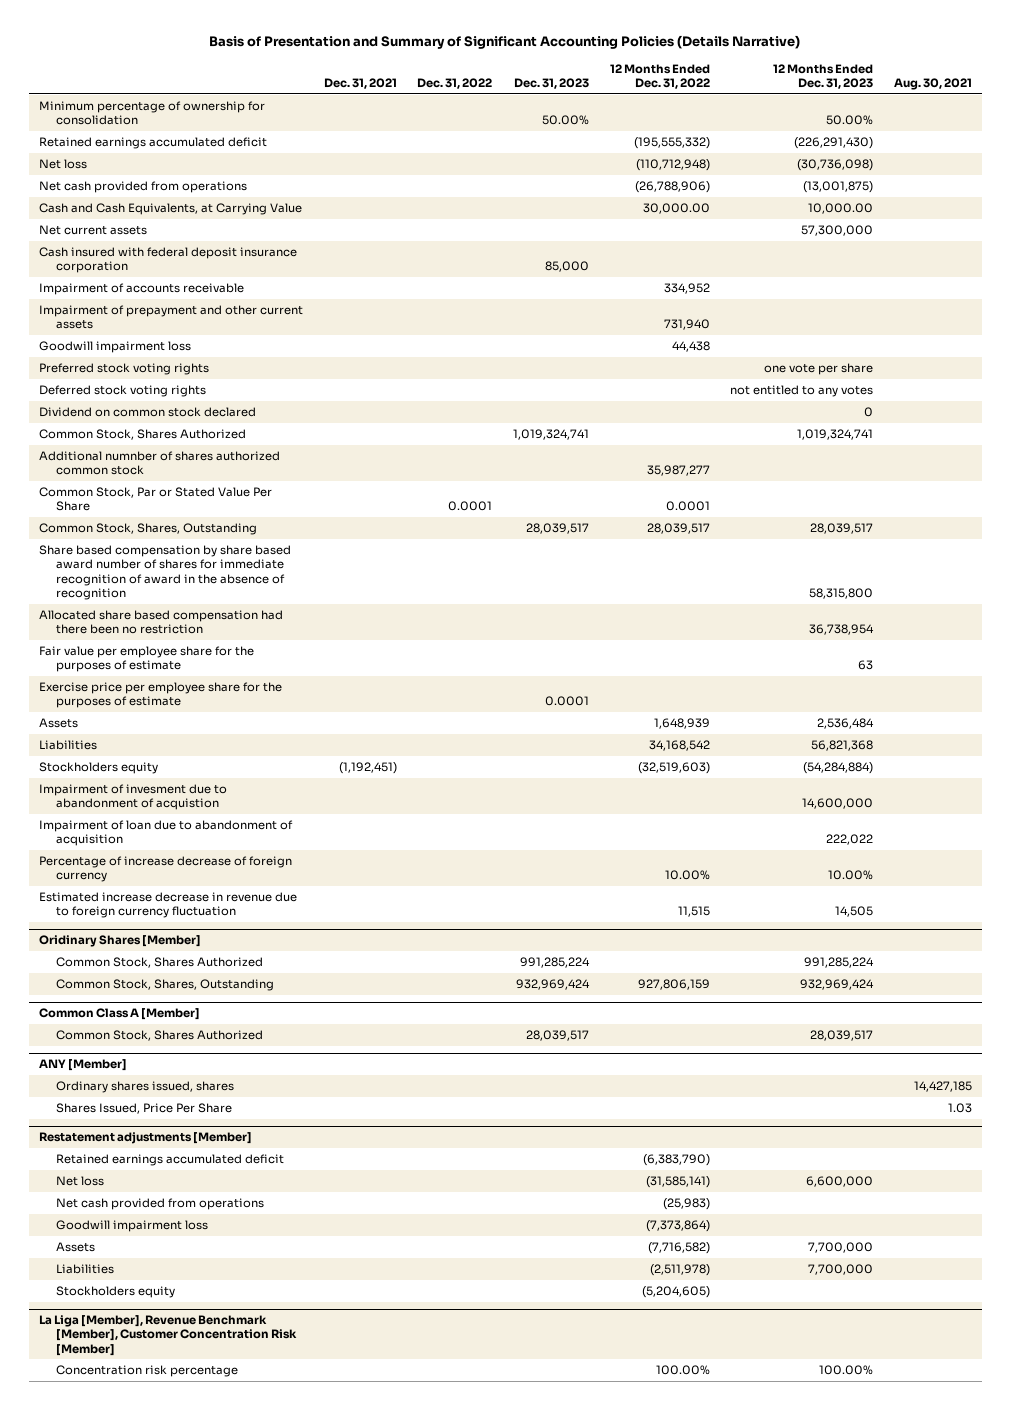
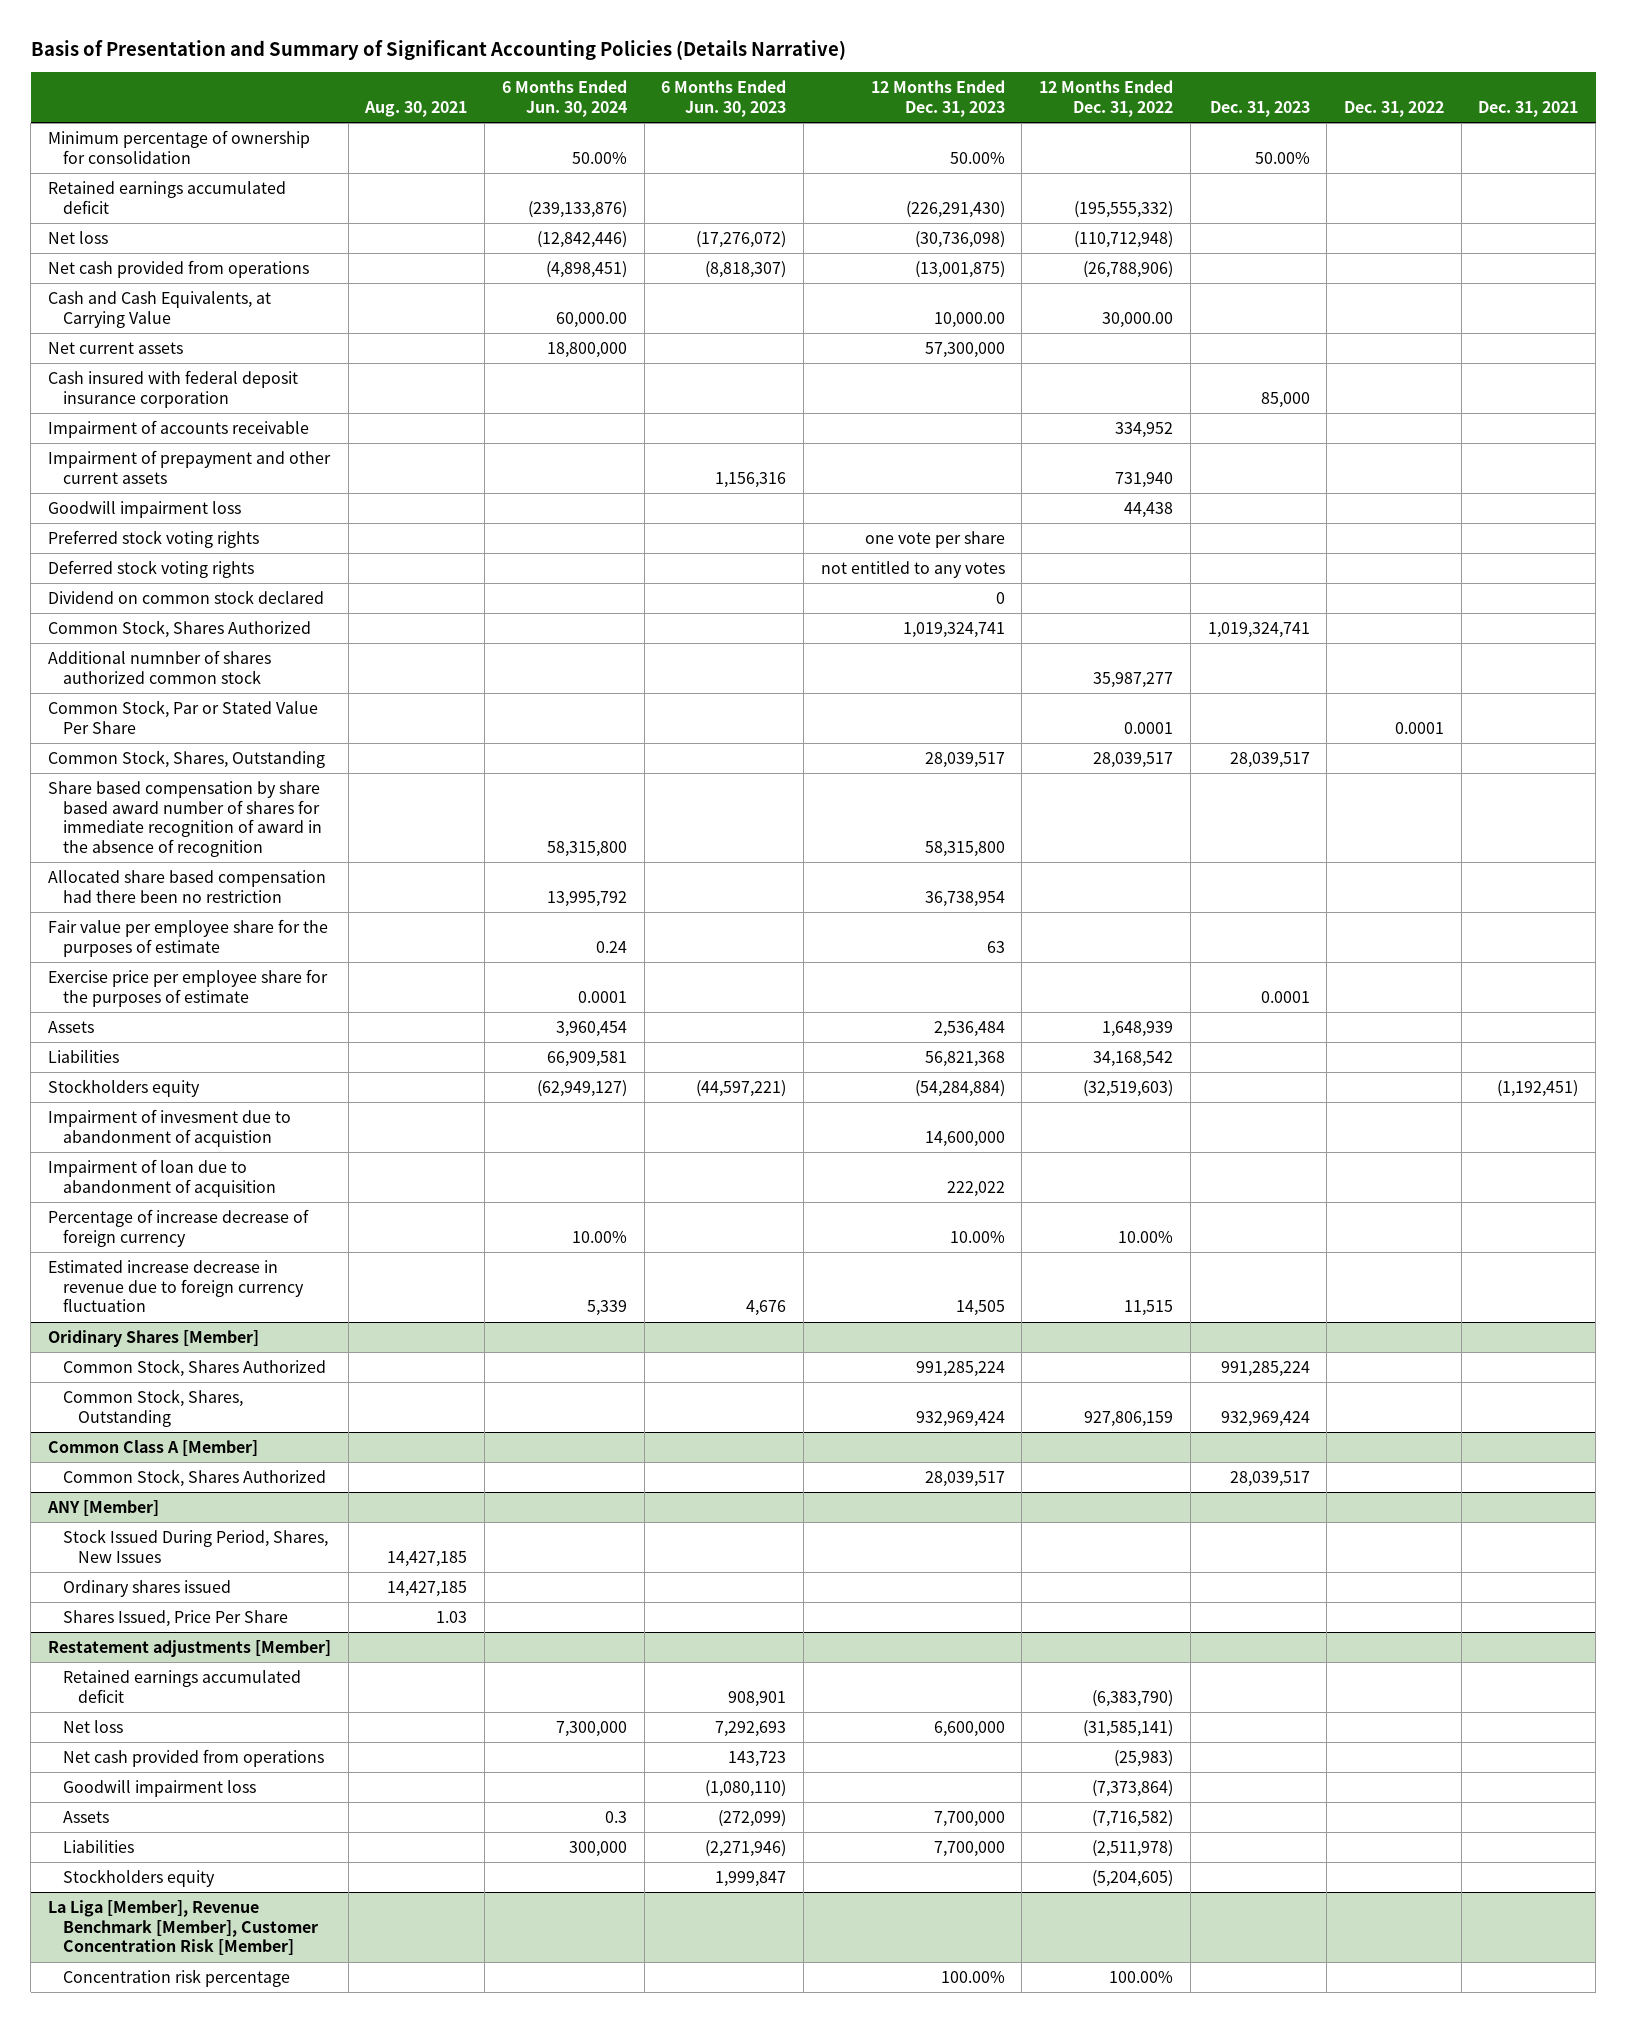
none -> [501,80,627,117] 6 Months Ended Jun. 30, 2024
none -> [661,80,787,117] 6 Months Ended Jun. 30, 2023
[55,1080,234,1093] Ordinary shares issued, shares -> [63,1529,329,1563] Stock Issued During Period, Shares, New Issues
none -> [63,1580,232,1598] Ordinary shares issued

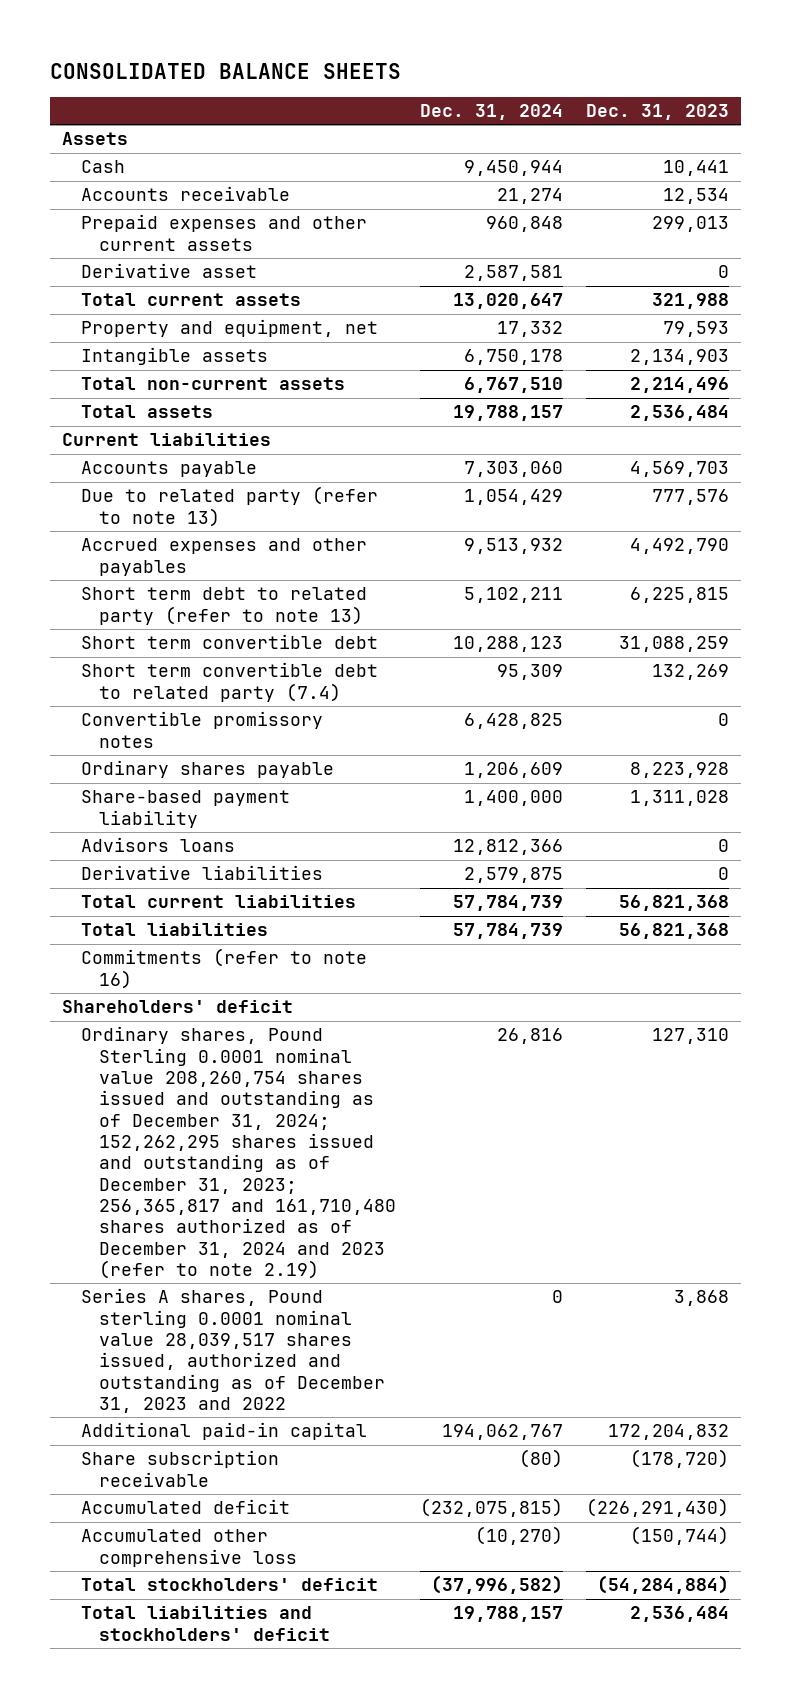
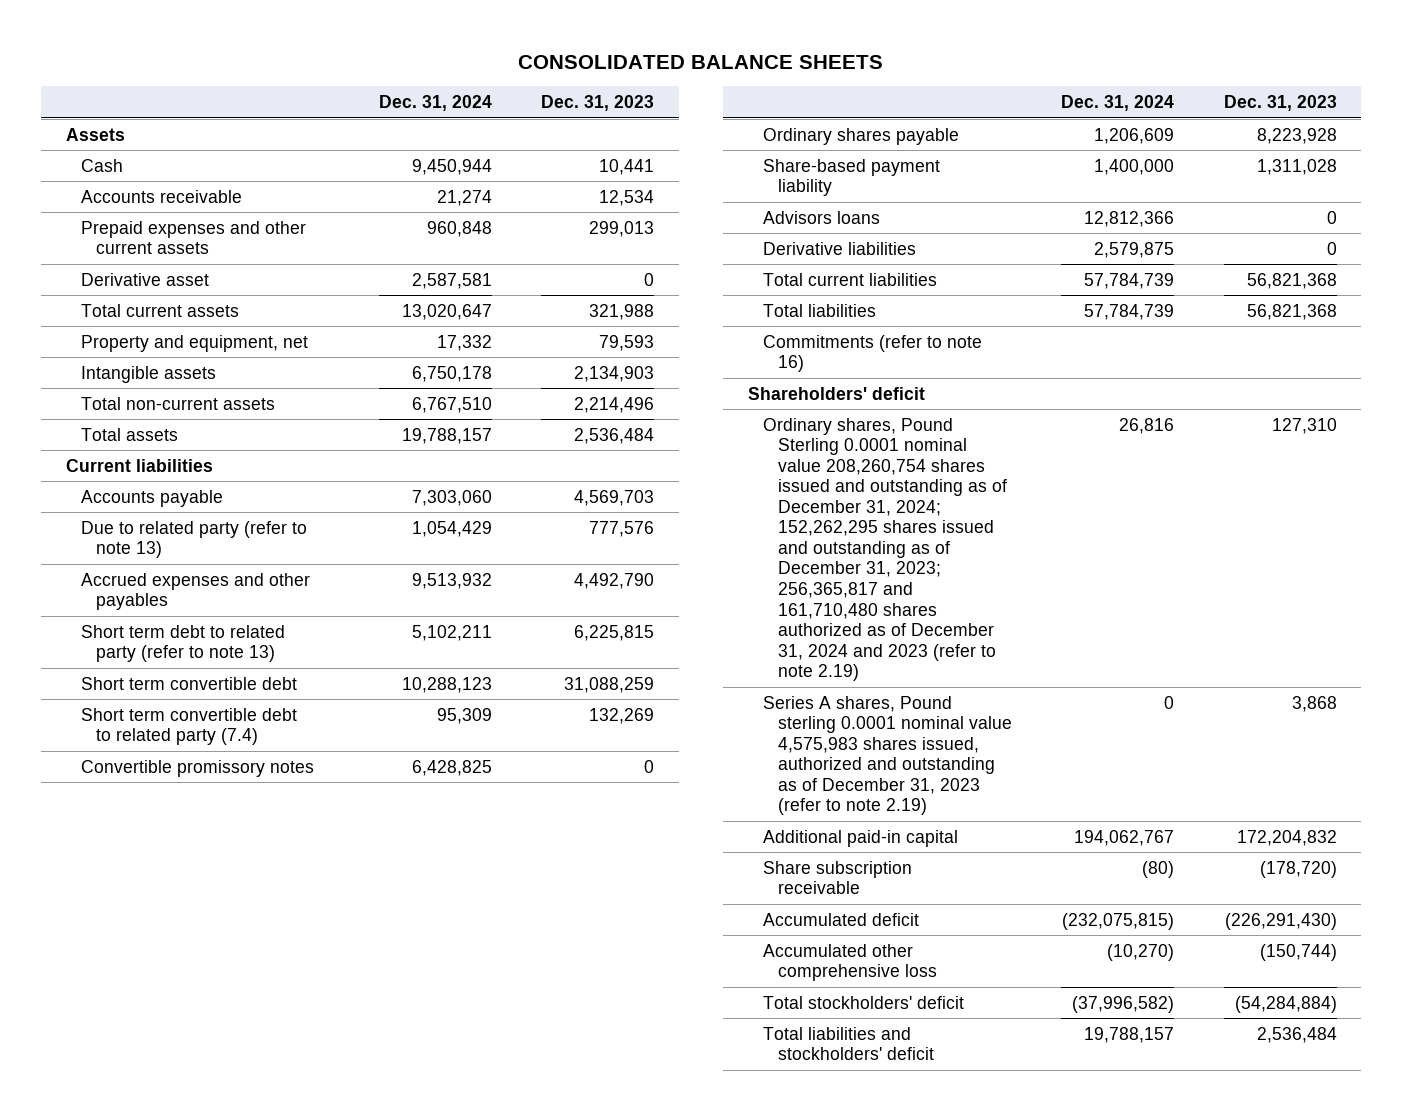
[80,1288,386,1414] Series A shares, Pound sterling 0.0001 nominal value 28,039,517 shares issued, authorized and outstanding as of December 31, 2023 and 2022 -> [762,695,1012,816] Series A shares, Pound sterling 0.0001 nominal value 4,575,983 shares issued, authorized and outstanding as of December 31, 2023 (refer to note 2.19)

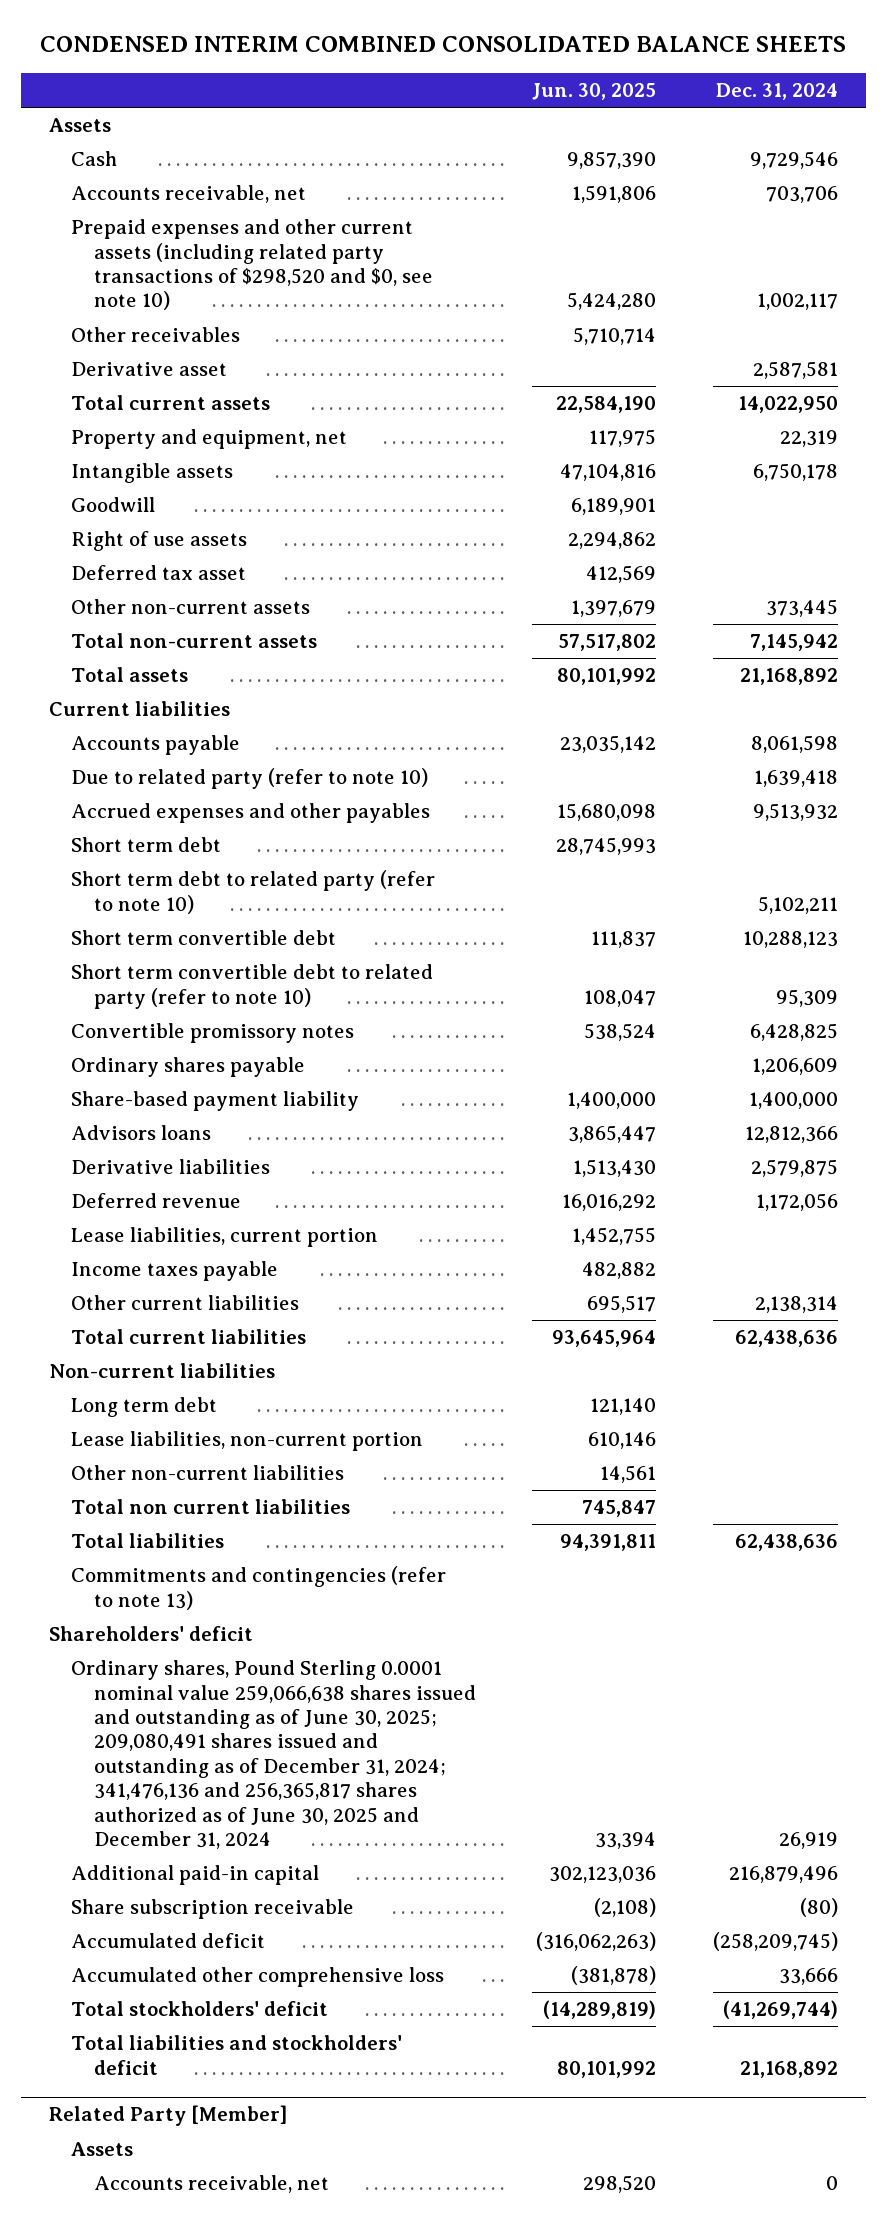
[518,54,884,69] CONSOLIDATED BALANCE SHEETS -> [40,36,847,53] CONDENSED INTERIM COMBINED CONSOLIDATED BALANCE SHEETS
[541,95,655,112] Dec. 31, 2023 -> none
none -> [532,83,657,101] Jun. 30, 2025
[412,158,493,175] 9,450,944 -> [749,151,838,170] 9,729,546
[80,189,242,203] Accounts receivable -> [71,185,307,204] Accounts receivable, net
[437,189,493,206] 21,274 -> [765,186,838,204] 703,706
[80,220,306,255] Prepaid expenses and other current assets -> [71,219,433,311] Prepaid expenses and other current assets (including related party transactions of $298,520 and $0, see note 10)
[427,220,493,237] 960,848 -> [756,293,838,311] 1,002,117
none -> [71,327,241,343] Other receivables
[402,303,493,320] 13,020,647 -> [737,396,838,414] 14,022,950
[437,334,493,351] 17,332 -> [779,430,838,448] 22,319
none -> [71,497,156,513] Goodwill
none -> [71,531,248,552] Right of use assets
none -> [71,565,247,581] Deferred tax asset
none -> [71,599,311,615] Other non-current assets
[412,396,493,413] 6,767,510 -> [749,634,838,652] 7,145,942
[402,427,493,444] 19,788,157 -> [739,668,838,686] 21,168,892
[412,489,493,506] 7,303,060 -> [750,735,838,754] 8,061,598
[80,520,307,559] Due to related party (refer to note 13) -> [71,768,429,790] Due to related party (refer to note 10)
[412,520,493,537] 1,054,429 -> [753,770,838,788] 1,639,418
none -> [71,837,222,853] Short term debt
[80,624,285,663] Short term debt to related party (refer to note 13) -> [71,870,436,914] Short term debt to related party (refer to note 10)
[80,707,297,746] Short term convertible debt to related party (7.4) -> [71,964,434,1009] Short term convertible debt to related party (refer to note 10)
none -> [71,1193,242,1209] Deferred revenue
none -> [71,1227,379,1248] Lease liabilities, current portion
none -> [71,1261,279,1282] Income taxes payable
none -> [71,1295,300,1311] Other current liabilities
[1084,272,1175,289] 57,784,739 -> [734,1330,838,1348] 62,438,636
none -> [49,1363,276,1379] Non-current liabilities
none -> [71,1397,218,1418] Long term debt
none -> [71,1431,424,1452] Lease liabilities, non-current portion
none -> [71,1465,345,1481] Other non-current liabilities
none -> [71,1499,351,1515] Total non current liabilities
[1084,303,1175,320] 57,784,739 -> [734,1534,838,1552] 62,438,636
[762,334,982,373] Commitments (refer to note 16) -> [71,1566,447,1610] Commitments and contingencies (refer to note 13)
[762,695,1012,816] Series A shares, Pound sterling 0.0001 nominal value 4,575,983 shares issued, authorized and outstanding as of December 31, 2023 (refer to note 2.19) -> none
[762,417,1007,682] Ordinary shares, Pound Sterling 0.0001 nominal value 208,260,754 shares issued and outstanding as of December 31, 2024; 152,262,295 shares issued and outstanding as of December 31, 2023; 256,365,817 and 161,710,480 shares authorized as of December 31, 2024 and 2023 (refer to note 2.19) -> [71,1660,476,1850] Ordinary shares, Pound Sterling 0.0001 nominal value 259,066,638 shares issued and outstanding as of June 30, 2025; 209,080,491 shares issued and outstanding as of December 31, 2024; 341,476,136 and 256,365,817 shares authorized as of June 30, 2025 and December 31, 2024
[1119,417,1175,434] 26,816 -> [778,1832,838,1850] 26,919
[1074,829,1175,846] 194,062,767 -> [728,1866,838,1884] 216,879,496
[1062,912,1175,930] (232,075,815) -> [712,1932,838,1952] (258,209,745)
[1107,943,1175,961] (10,270) -> [778,1968,838,1986] 33,666
[1072,995,1175,1013] (37,996,582) -> [722,2000,838,2020] (41,269,744)
[1084,1026,1175,1043] 19,788,157 -> [739,2060,838,2078] 21,168,892
none -> [49,2105,288,2127] Related Party [Member]
none -> [71,2142,134,2157] Assets
none -> [93,2175,329,2194] Accounts receivable, net

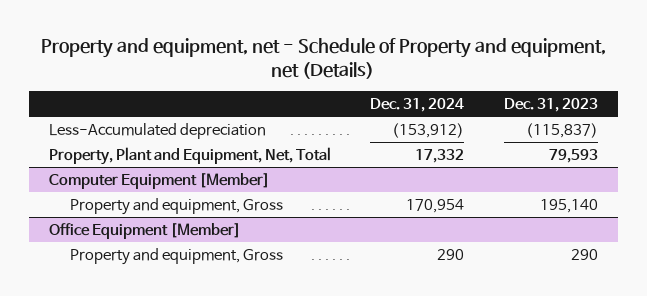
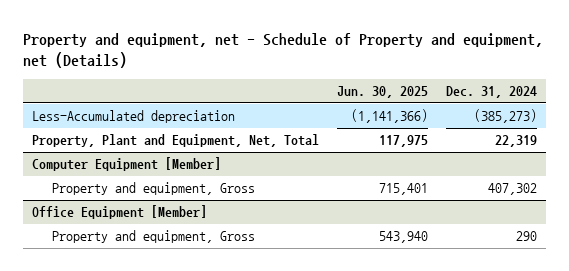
[504,98,599,113] Dec. 31, 2023 -> none
none -> [337,86,429,99] Jun. 30, 2025
[392,122,465,138] (153,912) -> [474,109,538,124] (385,273)
[415,148,465,163] 17,332 -> [495,135,538,148] 22,319
[406,198,465,213] 170,954 -> [488,183,538,196] 407,302

